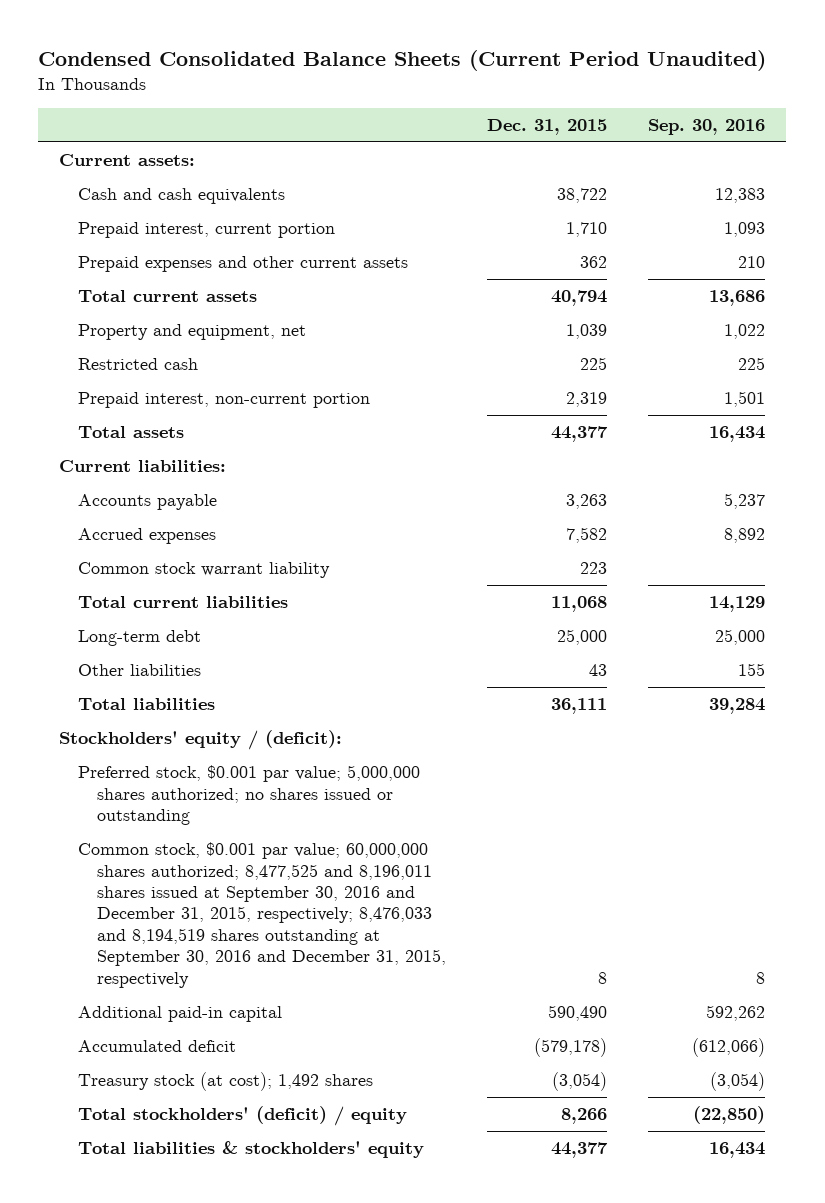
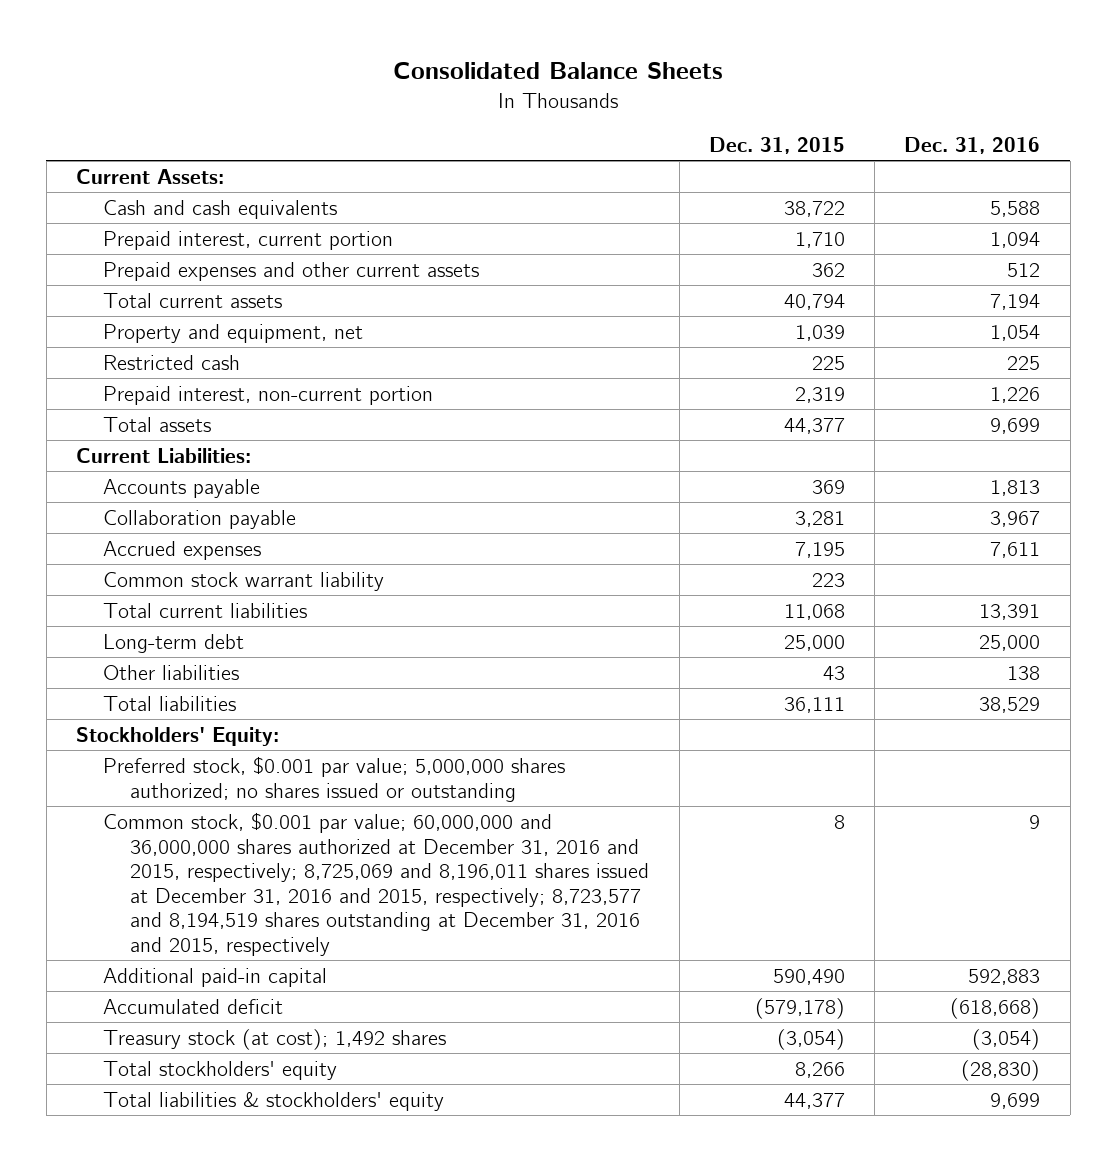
[38,49,767,71] Condensed Consolidated Balance Sheets (Current Period Unaudited) -> [393,62,724,80] Consolidated Balance Sheets
[648,118,766,135] Sep. 30, 2016 -> none
none -> [904,137,1041,155] Dec. 31, 2016
[59,154,196,167] Current assets: -> [76,168,225,184] Current Assets:
[59,460,227,473] Current liabilities: -> [76,447,252,463] Current Liabilities:
[566,494,608,510] 3,263 -> [811,479,845,494] 369
none -> [103,509,297,529] Collaboration payable
[566,527,608,544] 7,582 -> [794,541,845,558] 7,195
[59,730,343,751] Stockholders' equity / (deficit): -> [76,726,280,746] Stockholders' Equity:
[78,842,446,988] Common stock, $0.001 par value; 60,000,000 shares authorized; 8,477,525 and 8,196,011 shares issued at September 30, 2016 and December 31, 2015, respectively; 8,476,033 and 8,194,519 shares outstanding at September 30, 2016 and December 31, 2015, respectively -> [103,811,650,957] Common stock, $0.001 par value; 60,000,000 and 36,000,000 shares authorized at December 31, 2016 and 2015, respectively; 8,725,069 and 8,196,011 shares issued at December 31, 2016 and 2015, respectively; 8,723,577 and 8,194,519 shares outstanding at December 31, 2016 and 2015, respectively
[78,1106,408,1127] Total stockholders' (deficit) / equity -> [103,1060,338,1080] Total stockholders' equity

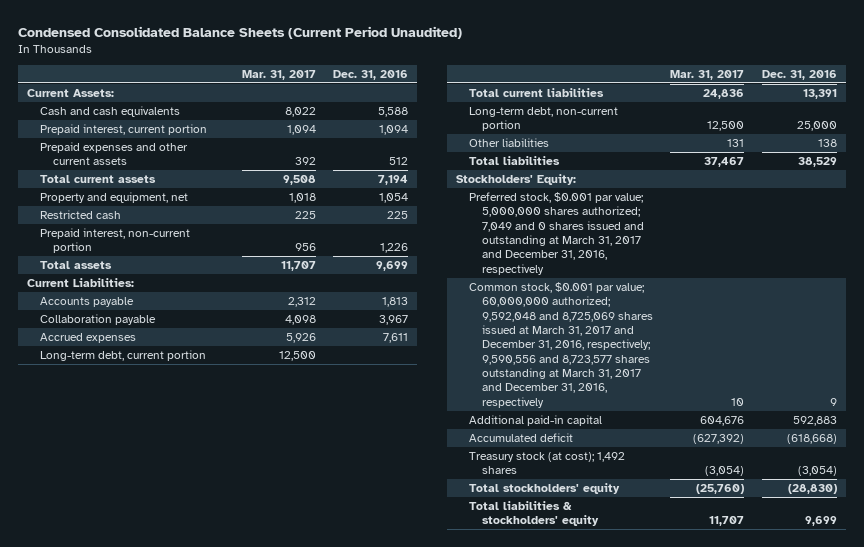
[393,62,724,80] Consolidated Balance Sheets -> [18,25,463,39] Condensed Consolidated Balance Sheets (Current Period Unaudited)
[708,137,845,155] Dec. 31, 2015 -> none
none -> [241,69,316,80] Mar. 31, 2017
[103,571,385,591] Common stock warrant liability -> none
none -> [39,350,206,362] Long-term debt, current portion
[103,633,245,653] Long-term debt -> [468,107,618,132] Long-term debt, non-current portion
[103,755,566,802] Preferred stock, $0.001 par value; 5,000,000 shares authorized; no shares issued or outstanding -> [468,192,644,275] Preferred stock, $0.001 par value; 5,000,000 shares authorized; 7,049 and 0 shares issued and outstanding at March 31, 2017 and December 31, 2016, respectively
[103,811,650,957] Common stock, $0.001 par value; 60,000,000 and 36,000,000 shares authorized at December 31, 2016 and 2015, respectively; 8,725,069 and 8,196,011 shares issued at December 31, 2016 and 2015, respectively; 8,723,577 and 8,194,519 shares outstanding at December 31, 2016 and 2015, respectively -> [468,282,653,408] Common stock, $0.001 par value; 60,000,000 authorized; 9,592,048 and 8,725,069 shares issued at March 31, 2017 and December 31, 2016, respectively; 9,590,556 and 8,723,577 shares outstanding at March 31, 2017 and December 31, 2016, respectively

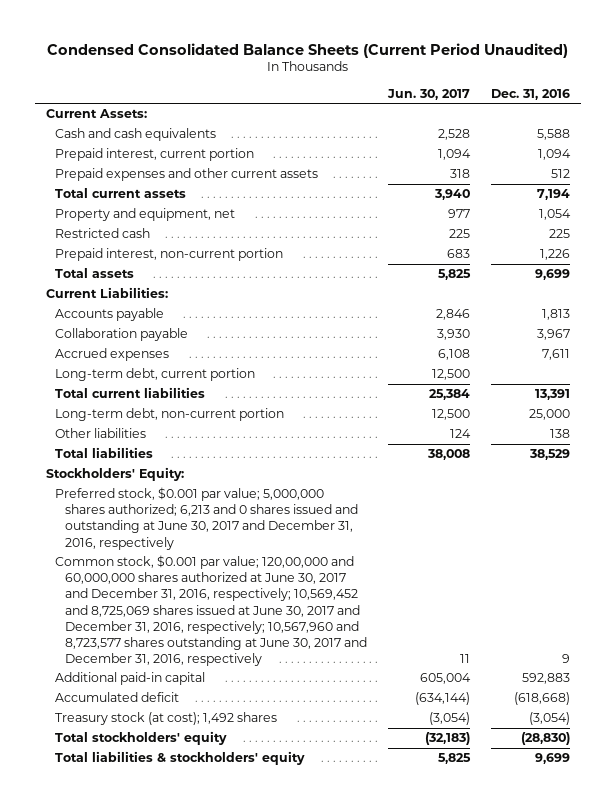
[241,69,316,80] Mar. 31, 2017 -> none
none -> [387,89,471,101] Jun. 30, 2017
[468,192,644,275] Preferred stock, $0.001 par value; 5,000,000 shares authorized; 7,049 and 0 shares issued and outstanding at March 31, 2017 and December 31, 2016, respectively -> [55,487,359,550] Preferred stock, $0.001 par value; 5,000,000 shares authorized; 6,213 and 0 shares issued and outstanding at June 30, 2017 and December 31, 2016, respectively
[468,282,653,408] Common stock, $0.001 par value; 60,000,000 authorized; 9,592,048 and 8,725,069 shares issued at March 31, 2017 and December 31, 2016, respectively; 9,590,556 and 8,723,577 shares outstanding at March 31, 2017 and December 31, 2016, respectively -> [55,555,368,667] Common stock, $0.001 par value; 120,00,000 and 60,000,000 shares authorized at June 30, 2017 and December 31, 2016, respectively; 10,569,452 and 8,725,069 shares issued at June 30, 2017 and December 31, 2016, respectively; 10,567,960 and 8,723,577 shares outstanding at June 30, 2017 and December 31, 2016, respectively

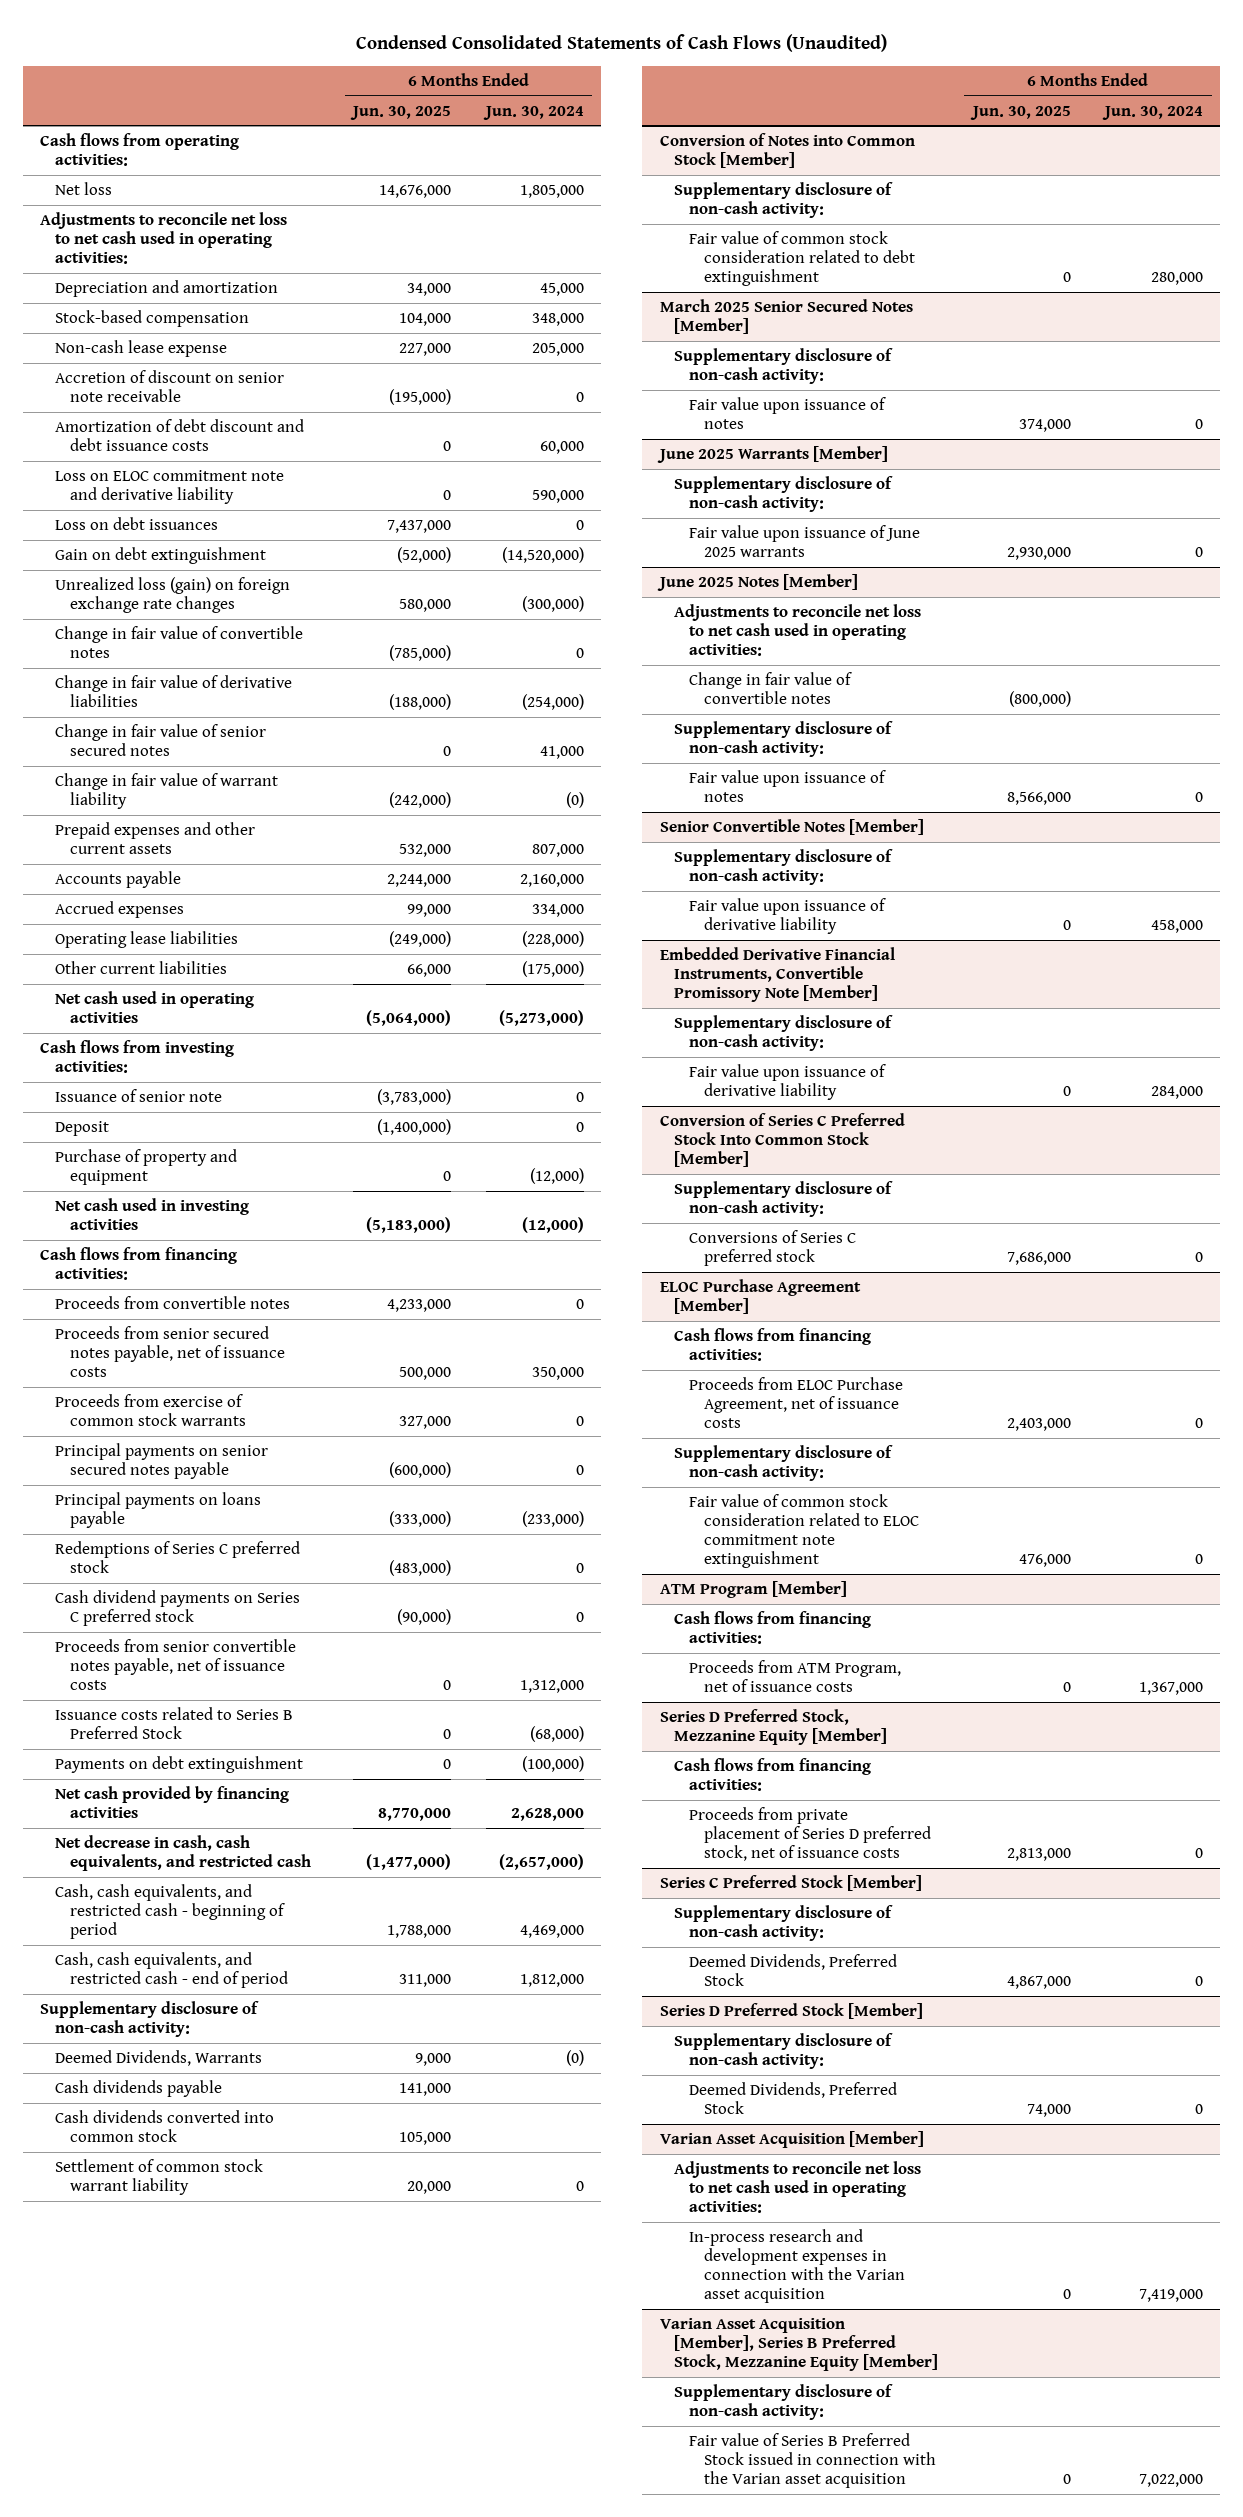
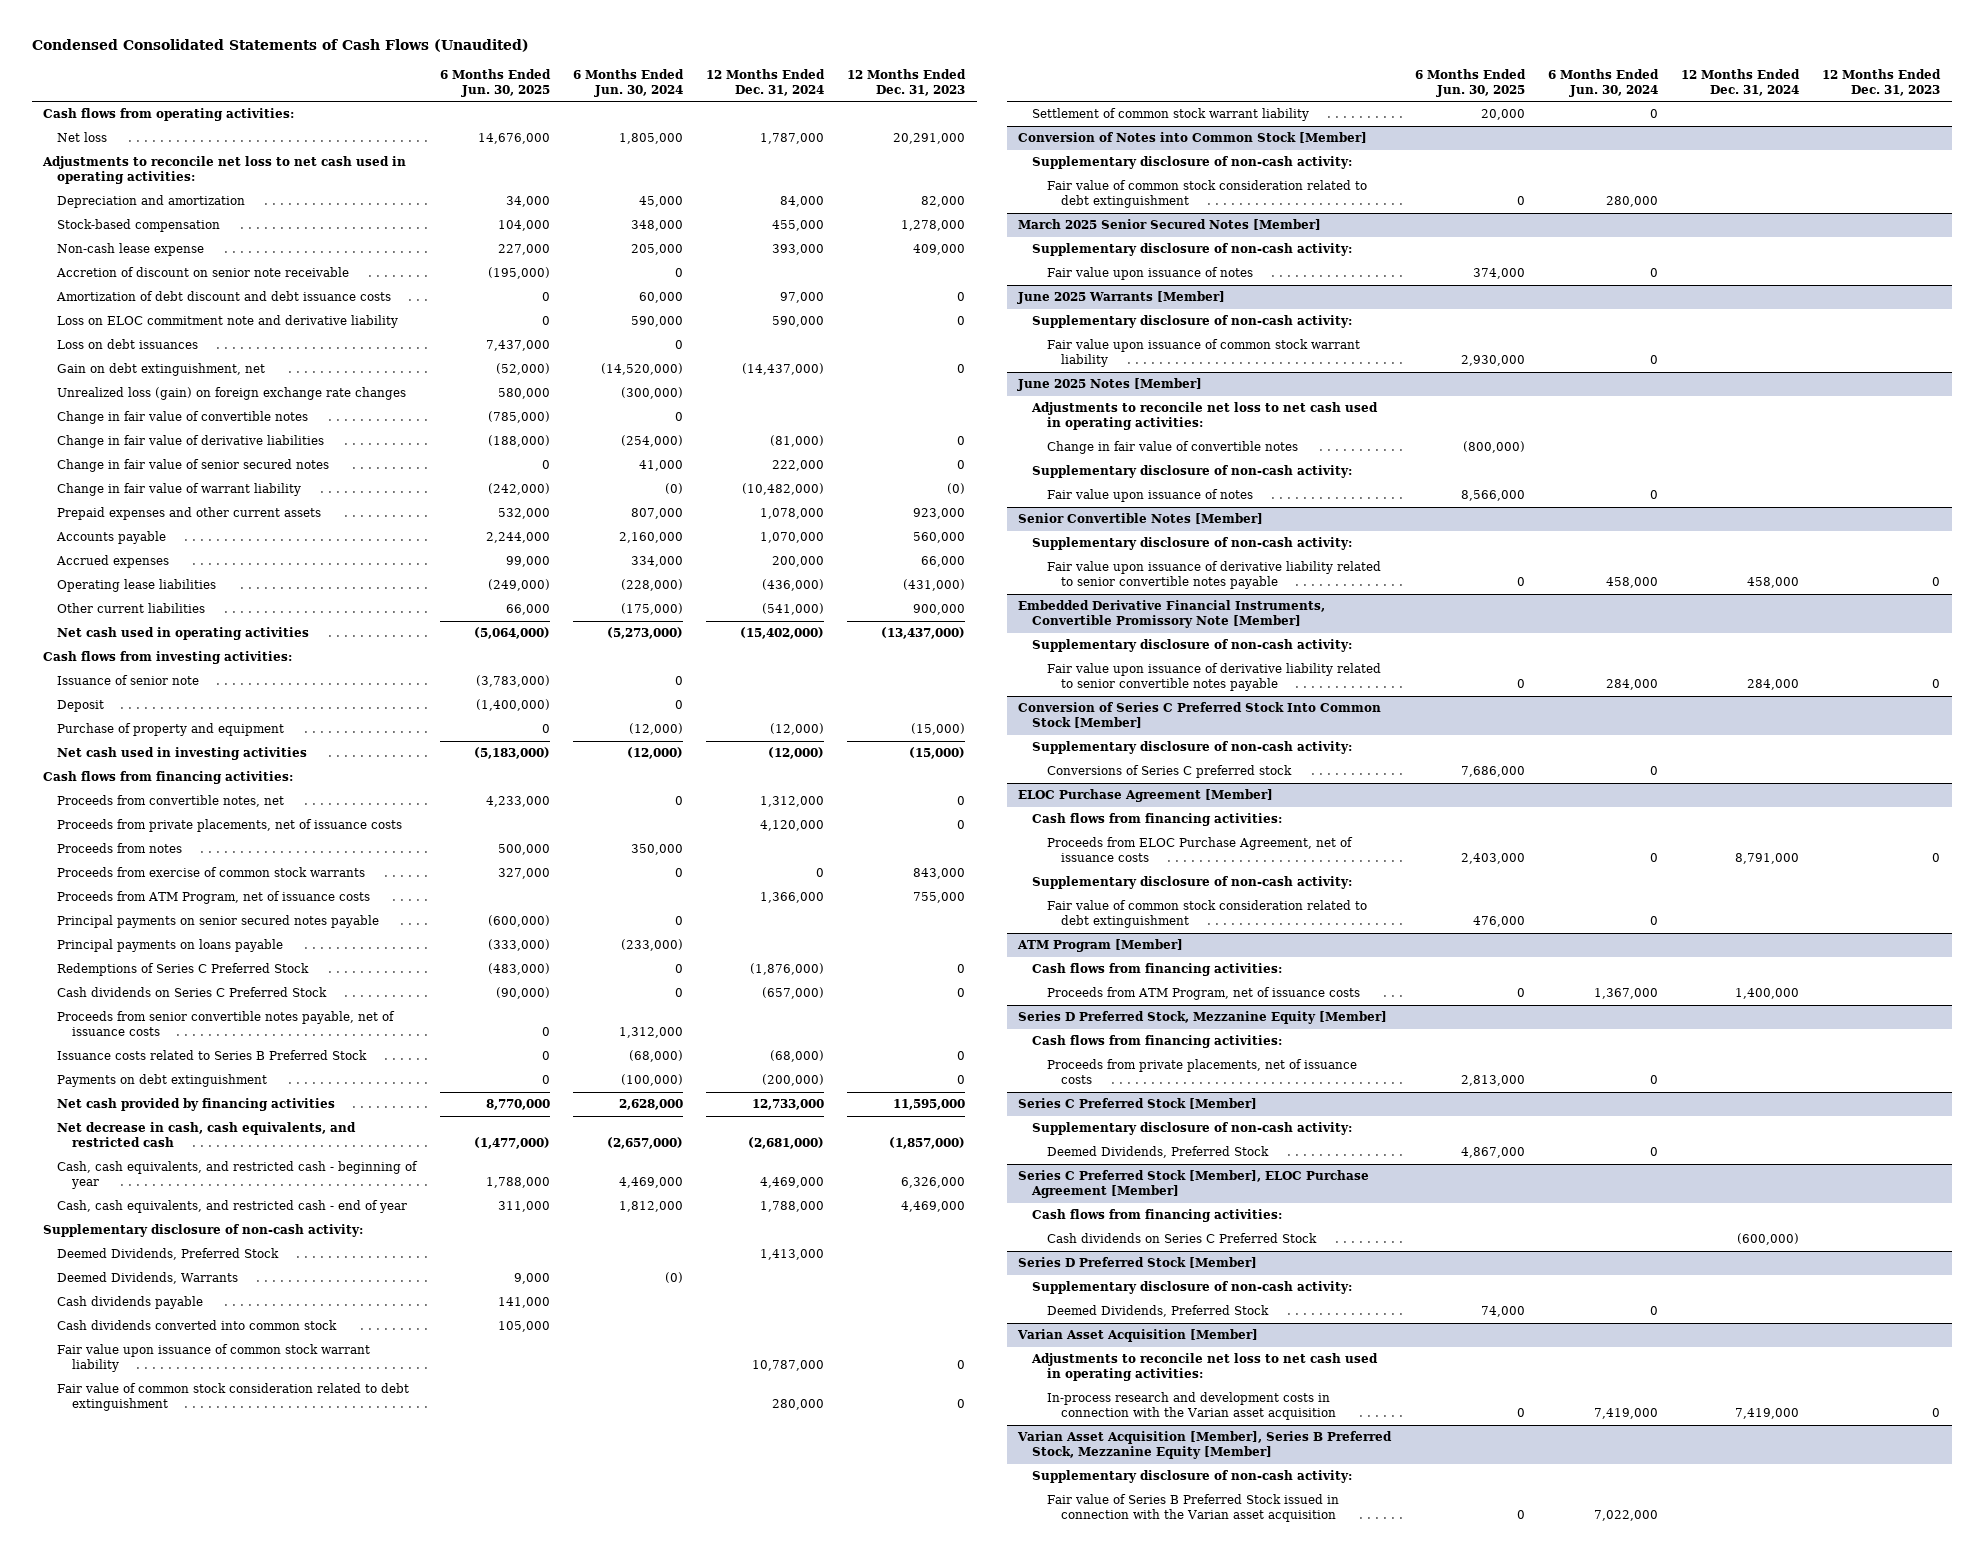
none -> [705,68,825,96] 12 Months Ended Dec. 31, 2024
none -> [846,68,966,96] 12 Months Ended Dec. 31, 2023
[55,547,267,565] Gain on debt extinguishment -> [57,363,266,377] Gain on debt extinguishment, net
[55,1296,291,1310] Proceeds from convertible notes -> [57,795,285,808] Proceeds from convertible notes, net
none -> [57,819,403,833] Proceeds from private placements, net of issuance costs
[55,1326,286,1378] Proceeds from senior secured notes payable, net of issuance costs -> [57,843,183,854] Proceeds from notes
none -> [57,891,371,905] Proceeds from ATM Program, net of issuance costs
[55,1541,301,1574] Redemptions of Series C preferred stock -> [57,963,310,977] Redemptions of Series C Preferred Stock
[55,1590,301,1627] Cash dividend payments on Series C preferred stock -> [57,987,328,998] Cash dividends on Series C Preferred Stock
[55,1884,286,1940] Cash, cash equivalents, and restricted cash - beginning of period -> [57,1161,419,1190] Cash, cash equivalents, and restricted cash - beginning of year
[55,1952,289,1989] Cash, cash equivalents, and restricted cash - end of period -> [57,1200,408,1214] Cash, cash equivalents, and restricted cash - end of year
none -> [57,1248,280,1261] Deemed Dividends, Preferred Stock
none -> [57,1344,371,1373] Fair value upon issuance of common stock warrant liability
none -> [57,1383,410,1412] Fair value of common stock consideration related to debt extinguishment
[689,525,921,558] Fair value upon issuance of June 2025 warrants -> [1046,339,1360,368] Fair value upon issuance of common stock warrant liability
[689,898,887,935] Fair value upon issuance of derivative liability -> [1046,561,1381,590] Fair value upon issuance of derivative liability related to senior convertible notes payable
[689,1064,887,1101] Fair value upon issuance of derivative liability -> [1046,663,1381,692] Fair value upon issuance of derivative liability related to senior convertible notes payable
[689,1494,920,1569] Fair value of common stock consideration related to ELOC commitment note extinguishment -> [1046,900,1367,929] Fair value of common stock consideration related to debt extinguishment
[689,1807,932,1862] Proceeds from private placement of Series D preferred stock, net of issuance costs -> [1046,1059,1357,1085] Proceeds from private placements, net of issuance costs
none -> [1018,1170,1370,1199] Series C Preferred Stock [Member], ELOC Purchase Agreement [Member]
none -> [1032,1209,1283,1223] Cash flows from financing activities:
none -> [1046,1233,1317,1244] Cash dividends on Series C Preferred Stock
[689,2229,906,2304] In-process research and development expenses in connection with the Varian asset acquisition -> [1046,1392,1336,1421] In-process research and development costs in connection with the Varian asset acquisition

